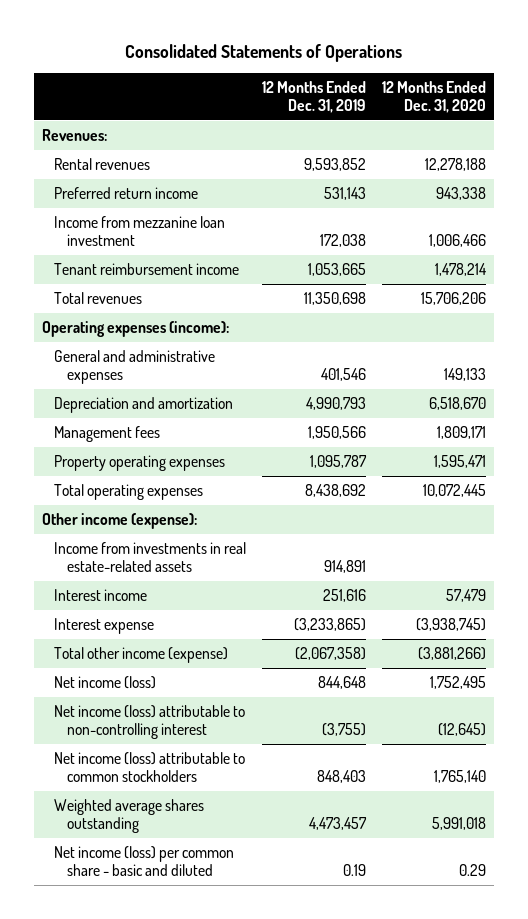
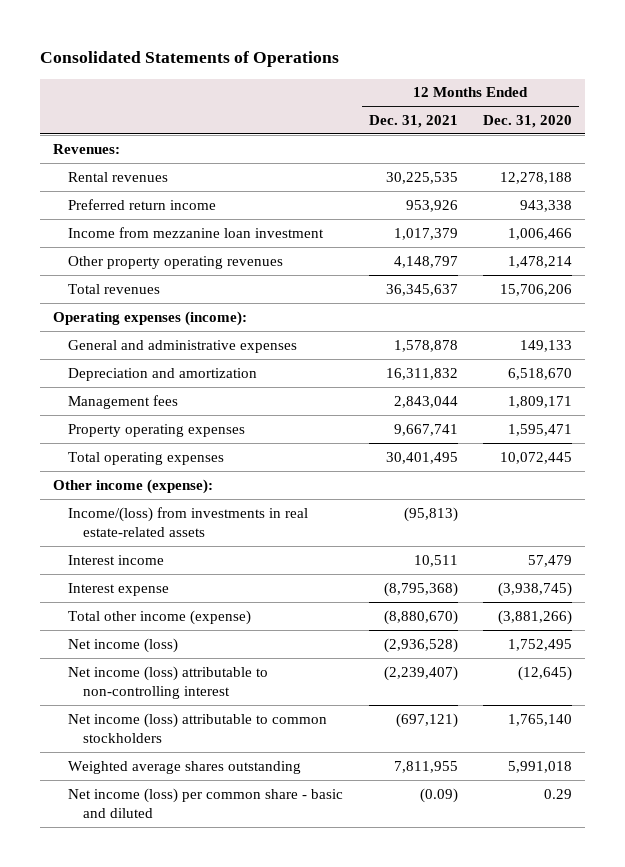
[262,80,367,114] 12 Months Ended Dec. 31, 2019 -> none
none -> [368,114,458,128] Dec. 31, 2021
[54,263,240,276] Tenant reimbursement income -> [67,255,283,269] Other property operating revenues
[54,542,247,573] Income from investments in real estate-related assets -> [67,506,308,537] Income/(loss) from investments in real estate-related assets

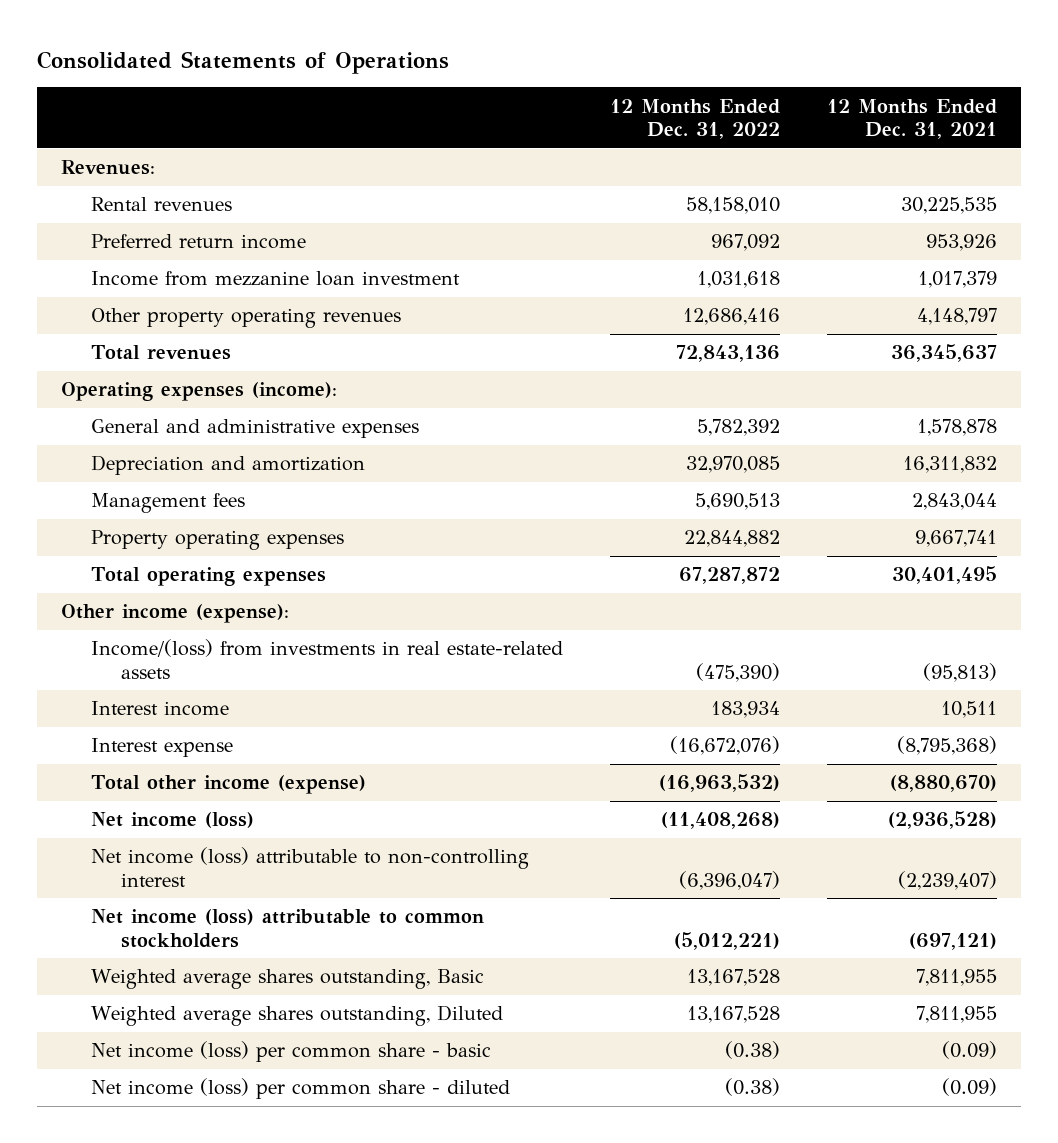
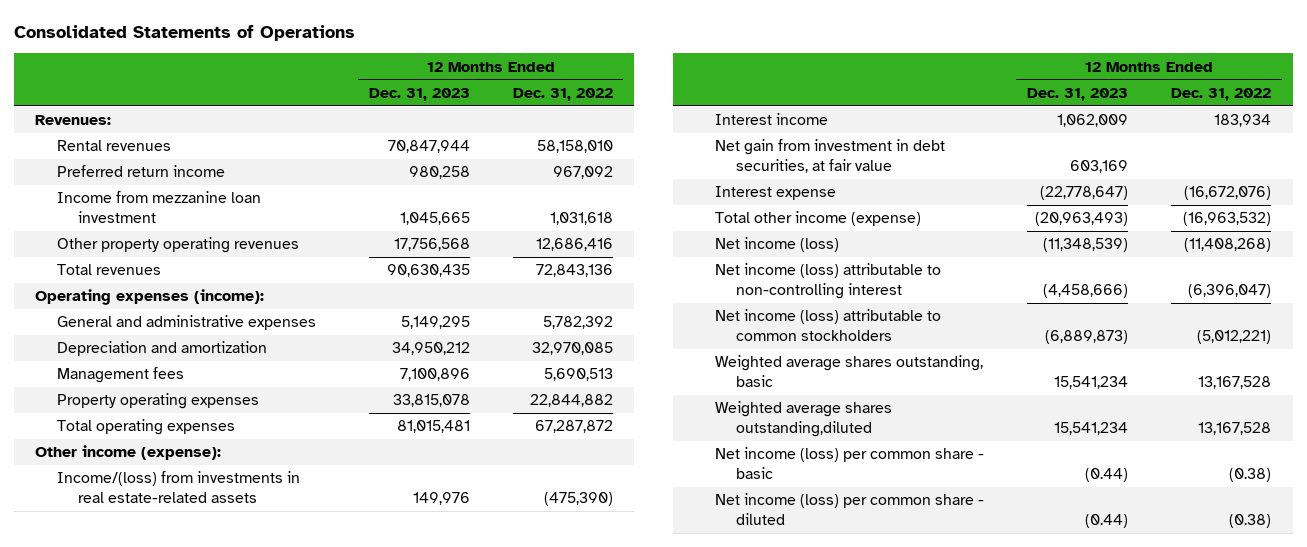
[827,98,998,140] 12 Months Ended Dec. 31, 2021 -> none
none -> [368,87,470,101] Dec. 31, 2023
none -> [715,139,946,174] Net gain from investment in debt securities, at fair value
[90,969,484,990] Weighted average shares outstanding, Basic -> [715,355,984,388] Weighted average shares outstanding, basic
[90,1005,503,1027] Weighted average shares outstanding, Diluted -> [715,401,893,438] Weighted average shares outstanding,diluted

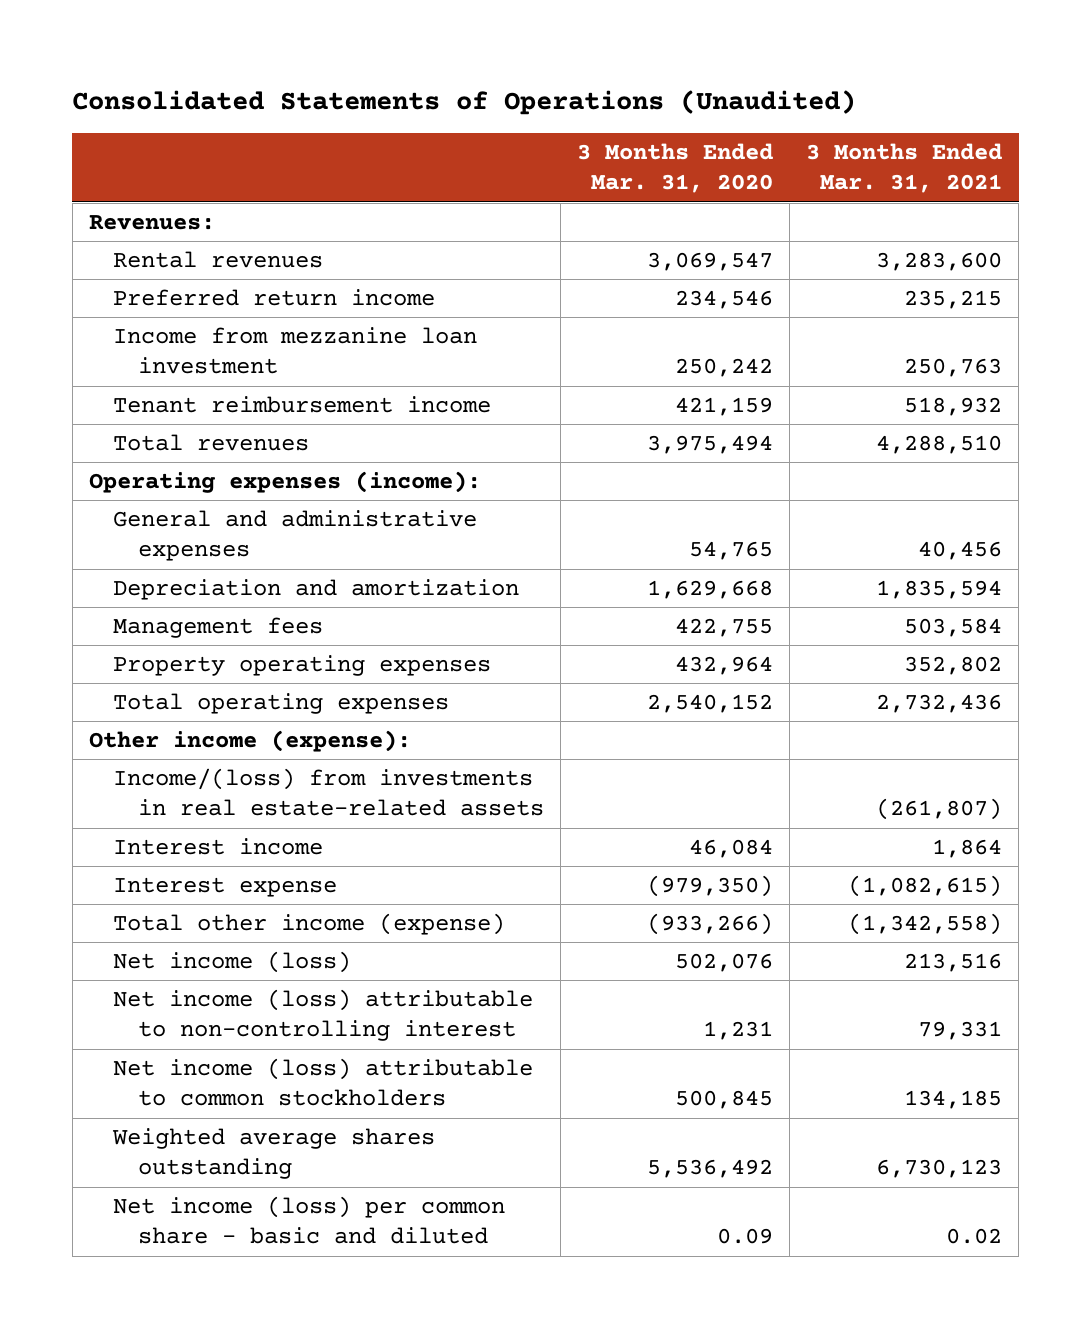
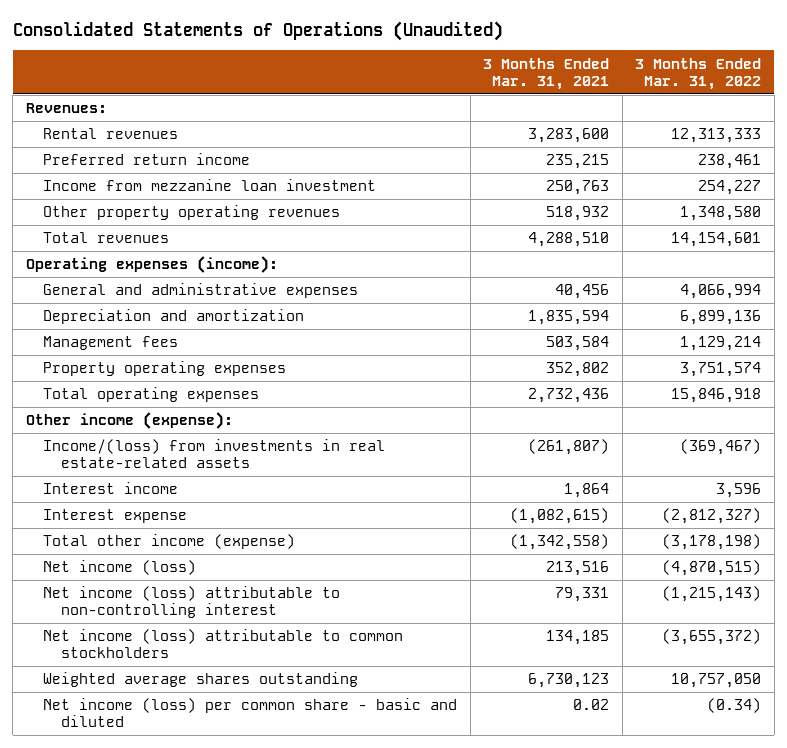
[577,143,774,194] 3 Months Ended Mar. 31, 2020 -> none
none -> [635,57,762,90] 3 Months Ended Mar. 31, 2022
[113,396,492,414] Tenant reimbursement income -> [43,205,341,221] Other property operating revenues

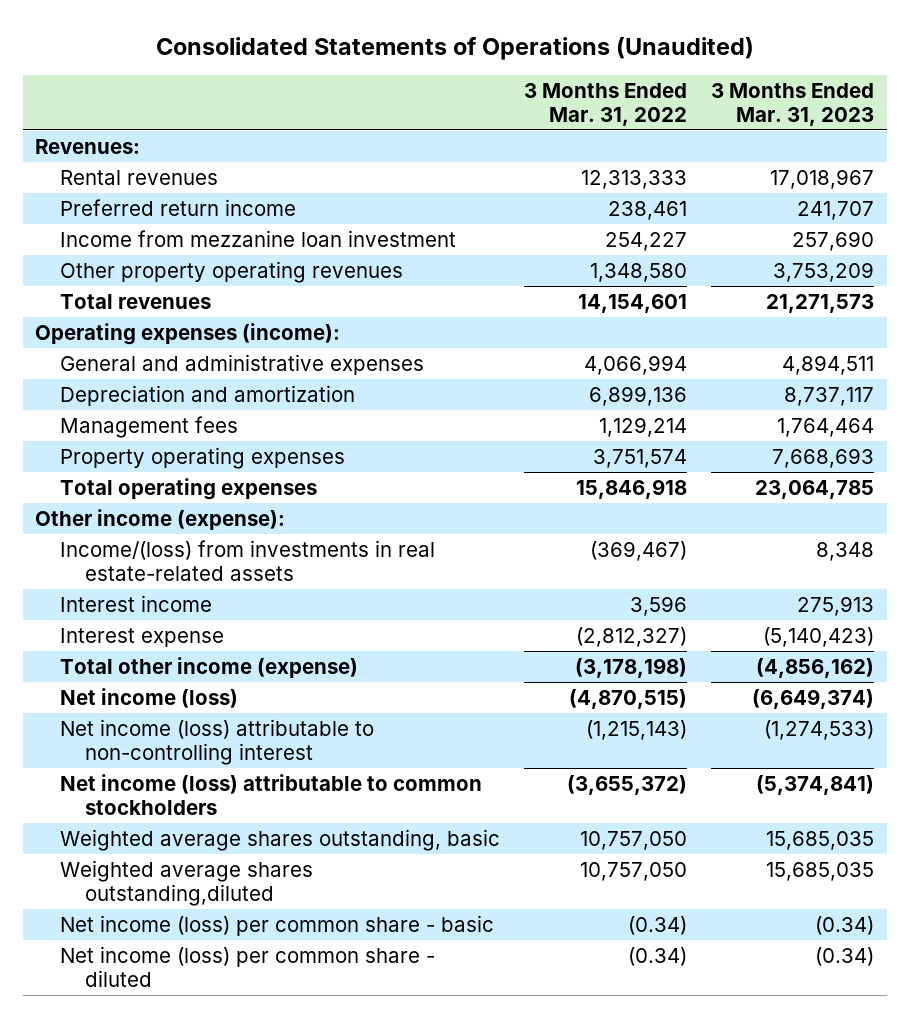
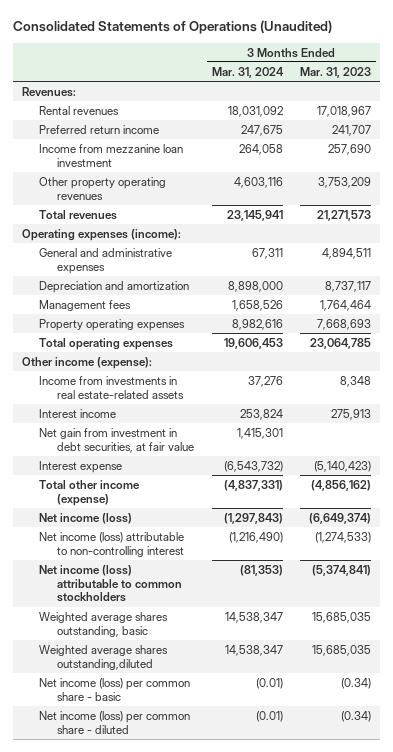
[524,83,688,126] 3 Months Ended Mar. 31, 2022 -> none
none -> [211,66,284,78] Mar. 31, 2024
[59,539,435,581] Income/(loss) from investments in real estate-related assets -> [39,375,184,399] Income from investments in real estate-related assets
none -> [39,427,194,453] Net gain from investment in debt securities, at fair value

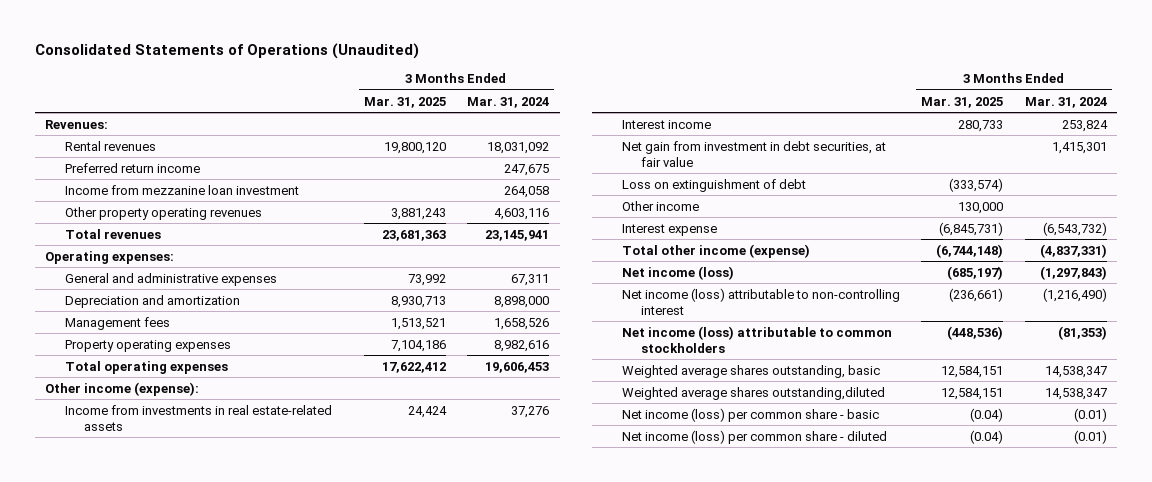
[300,66,372,78] Mar. 31, 2023 -> none
none -> [363,96,446,108] Mar. 31, 2025
[21,228,181,241] Operating expenses (income): -> [45,250,175,264] Operating expenses:
none -> [622,178,807,192] Loss on extinguishment of debt
none -> [622,200,700,211] Other income

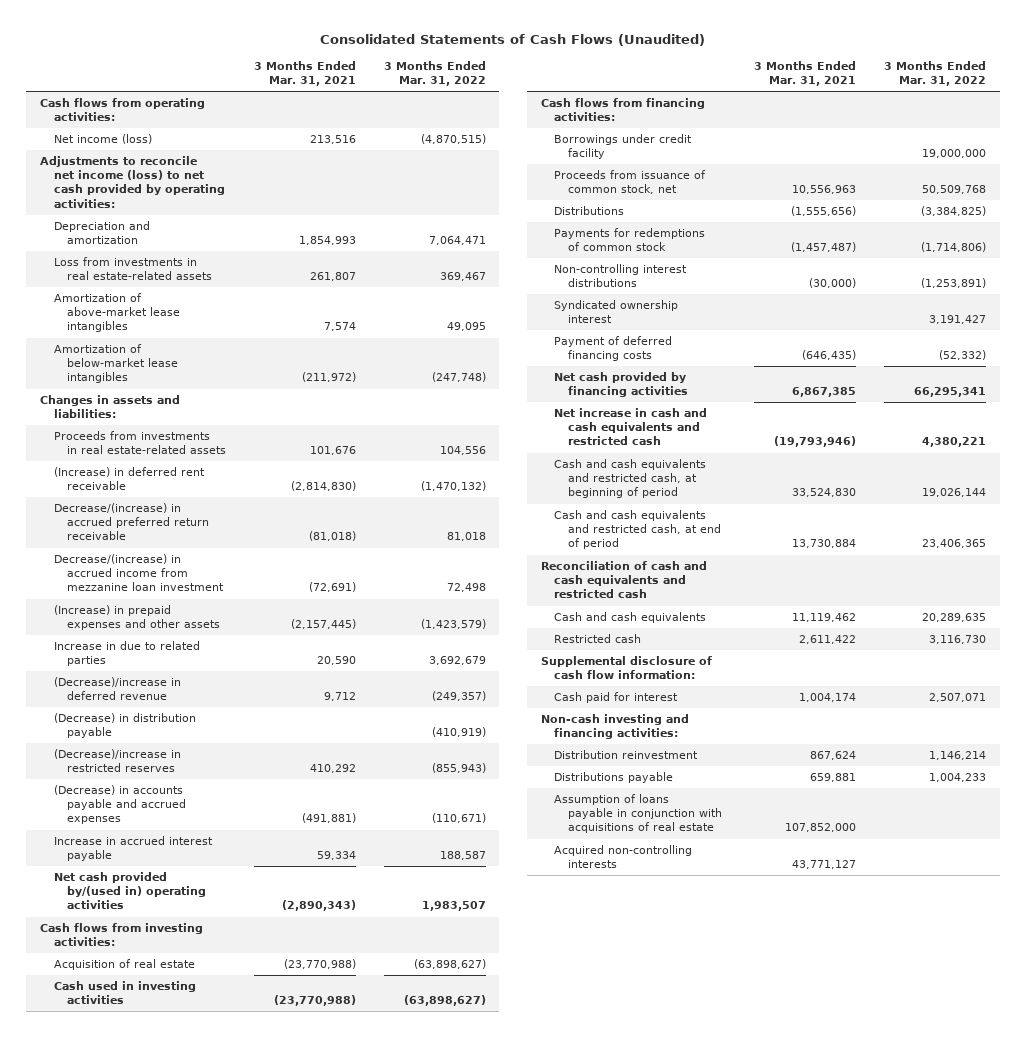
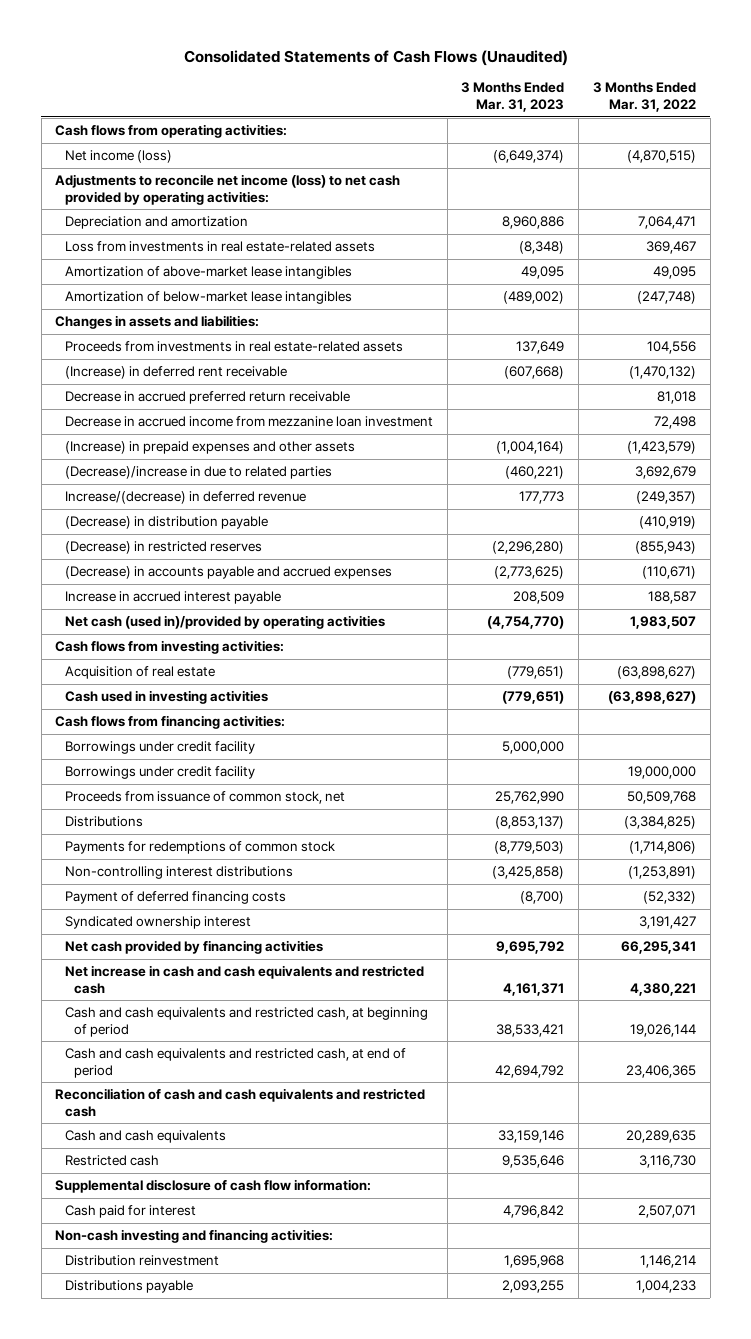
[253,60,356,86] 3 Months Ended Mar. 31, 2021 -> none
none -> [461,82,565,112] 3 Months Ended Mar. 31, 2023
[53,503,210,541] Decrease/(increase) in accrued preferred return receivable -> [64,391,350,405] Decrease in accrued preferred return receivable
[53,554,225,592] Decrease/(increase) in accrued income from mezzanine loan investment -> [64,416,433,428] Decrease in accrued income from mezzanine loan investment
[53,641,200,667] Increase in due to related parties -> [64,466,332,480] (Decrease)/increase in due to related parties
[53,677,181,701] (Decrease)/increase in deferred revenue -> [64,491,306,505] Increase/(decrease) in deferred revenue
[53,749,181,773] (Decrease)/increase in restricted reserves -> [64,541,262,555] (Decrease) in restricted reserves
[53,872,207,910] Net cash provided by/(used in) operating activities -> [64,615,385,630] Net cash (used in)/provided by operating activities
none -> [64,741,255,755] Borrowings under credit facility
[554,300,679,324] Syndicated ownership interest -> [64,916,251,930] Syndicated ownership interest
[554,794,722,834] Assumption of loans payable in conjunction with acquisitions of real estate -> none
[554,845,693,869] Acquired non-controlling interests -> none

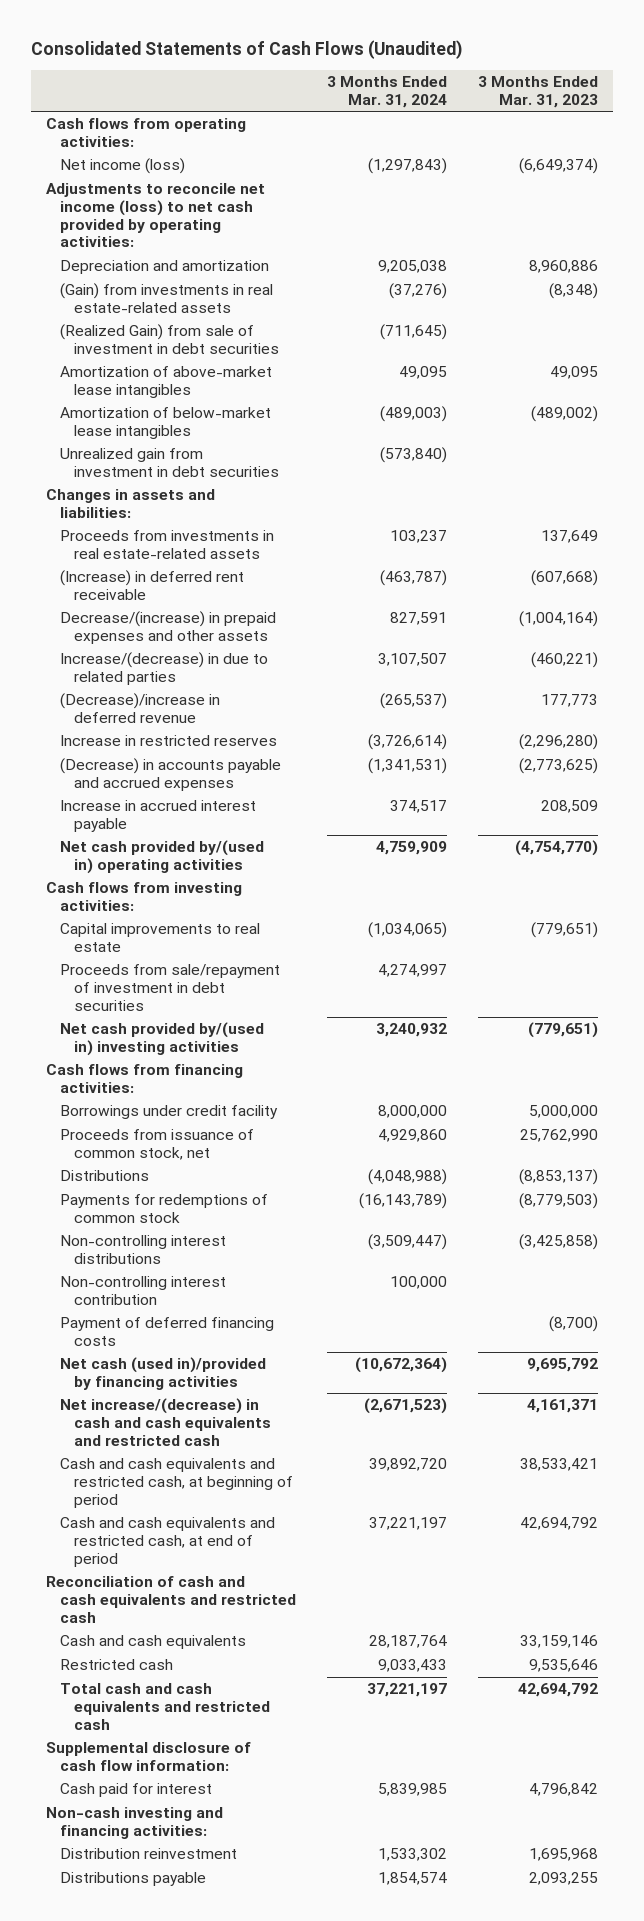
[592,82,696,112] 3 Months Ended Mar. 31, 2022 -> none
none -> [327,76,448,109] 3 Months Ended Mar. 31, 2024
[64,241,375,253] Loss from investments in real estate-related assets -> [60,283,274,313] (Gain) from investments in real estate-related assets
none -> [60,324,280,354] (Realized Gain) from sale of investment in debt securities
none -> [60,448,280,477] Unrealized gain from investment in debt securities
[64,391,350,405] Decrease in accrued preferred return receivable -> none
[64,416,433,428] Decrease in accrued income from mezzanine loan investment -> none
[64,516,268,530] (Decrease) in distribution payable -> none
[64,441,355,455] (Increase) in prepaid expenses and other assets -> [60,611,277,644] Decrease/(increase) in prepaid expenses and other assets
[64,466,332,480] (Decrease)/increase in due to related parties -> [60,652,269,685] Increase/(decrease) in due to related parties
[64,491,306,505] Increase/(decrease) in deferred revenue -> [60,693,221,723] (Decrease)/increase in deferred revenue
[64,541,262,555] (Decrease) in restricted reserves -> [60,735,278,747] Increase in restricted reserves
[64,615,385,630] Net cash (used in)/provided by operating activities -> [60,840,265,874] Net cash provided by/(used in) operating activities
[64,666,215,680] Acquisition of real estate -> [60,923,261,952] Capital improvements to real estate
none -> [60,964,281,1011] Proceeds from sale/repayment of investment in debt securities
[64,690,268,705] Cash used in investing activities -> [60,1022,265,1056] Net cash provided by/(used in) investing activities
[64,766,255,780] Borrowings under credit facility -> none
none -> [60,1276,227,1305] Non-controlling interest contribution
[64,916,251,930] Syndicated ownership interest -> none
[64,940,323,955] Net cash provided by financing activities -> [60,1357,267,1390] Net cash (used in)/provided by financing activities
[64,965,424,994] Net increase in cash and cash equivalents and restricted cash -> [60,1398,272,1446] Net increase/(decrease) in cash and cash equivalents and restricted cash
none -> [60,1683,271,1730] Total cash and cash equivalents and restricted cash

